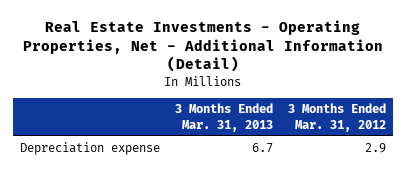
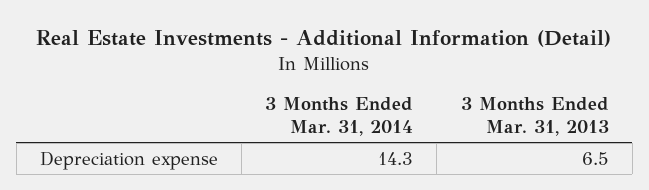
[23,19,384,73] Real Estate Investments - Operating Properties, Net - Additional Information (Detail) -> [36,30,612,48] Real Estate Investments - Additional Information (Detail)
[287,103,386,132] 3 Months Ended Mar. 31, 2012 -> none
none -> [265,97,414,136] 3 Months Ended Mar. 31, 2014
[252,143,274,154] 6.7 -> [581,152,609,166] 6.5

